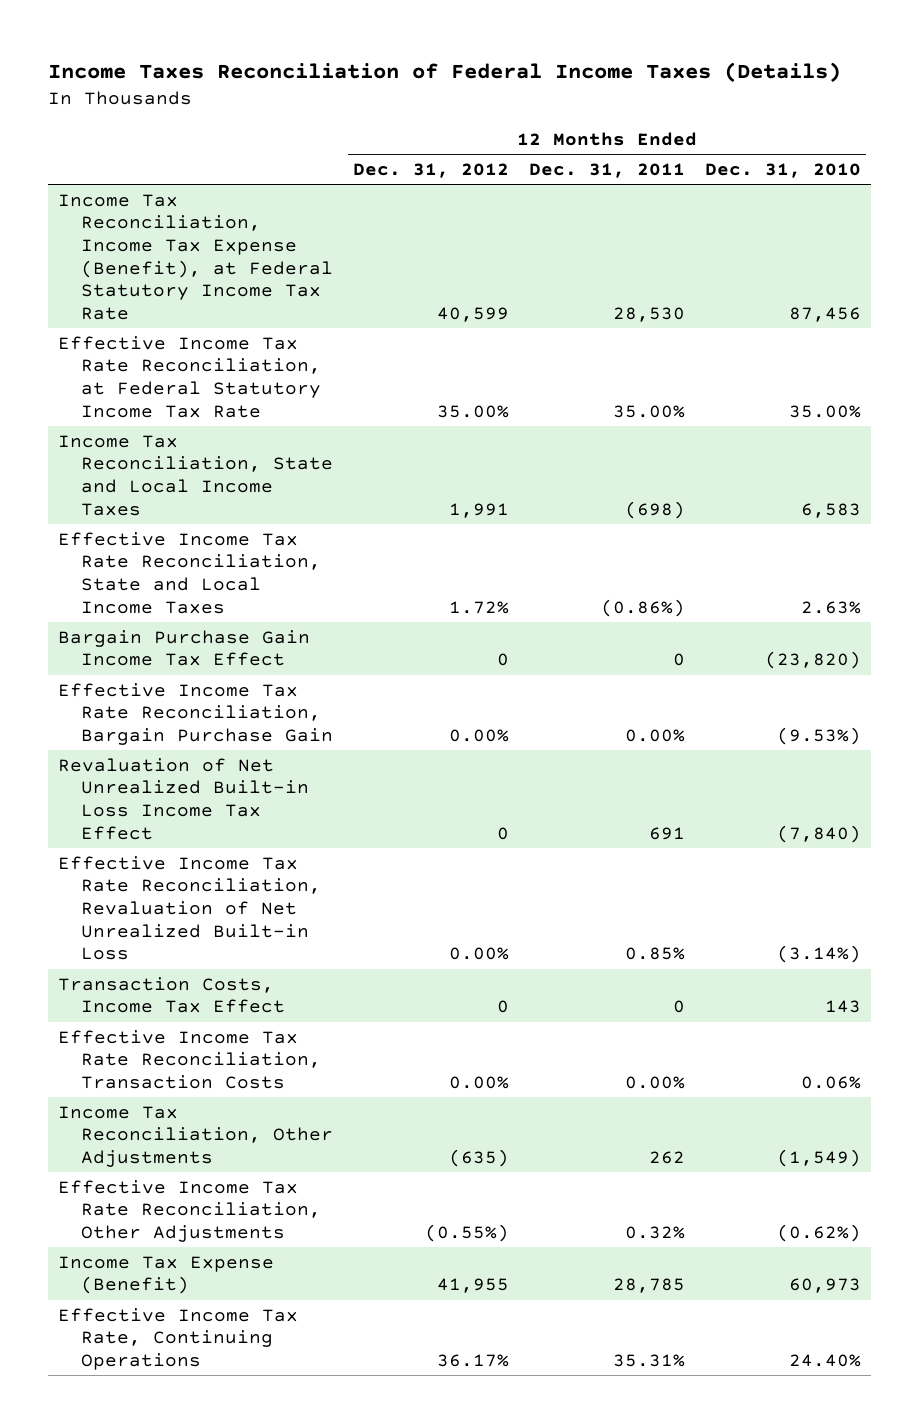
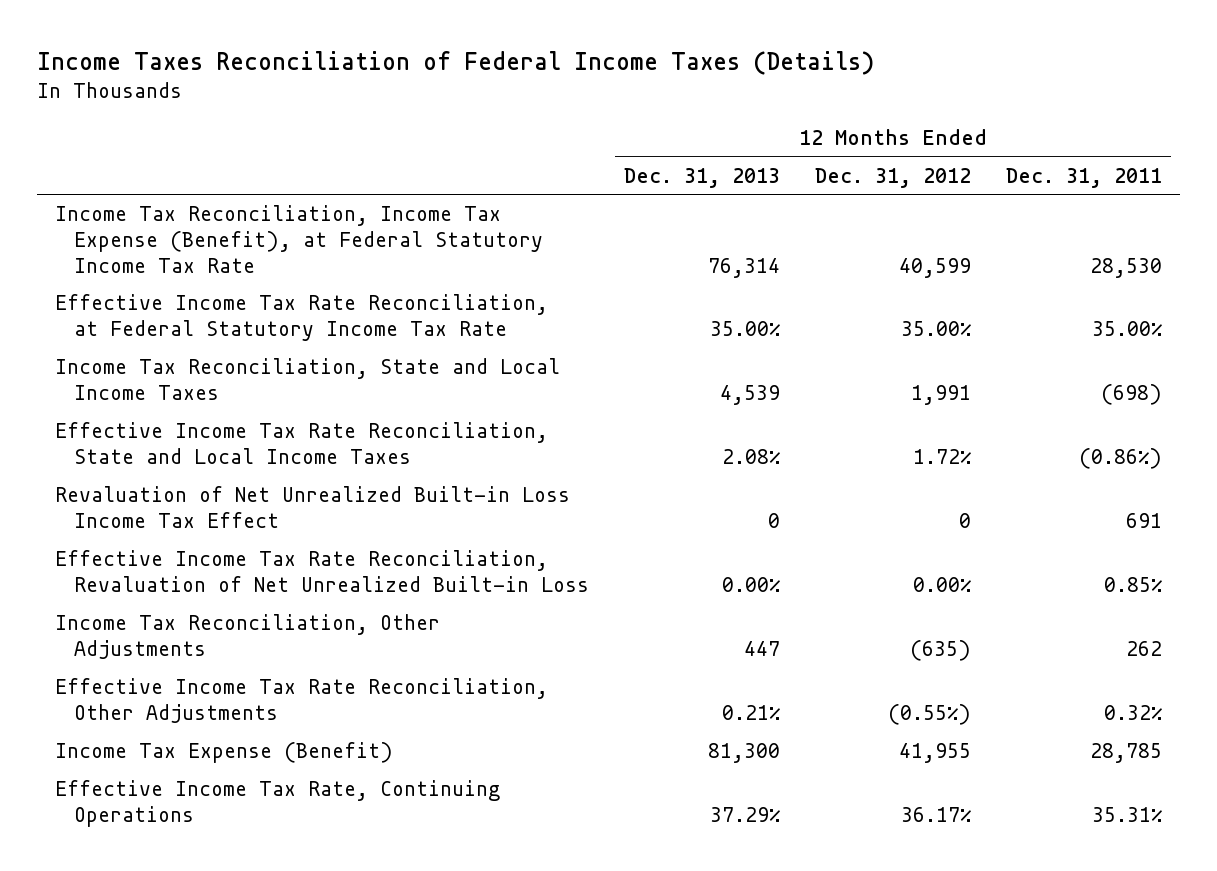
[704,163,861,179] Dec. 31, 2010 -> none
none -> [624,167,781,188] Dec. 31, 2013
[57,629,310,667] Bargain Purchase Gain Income Tax Effect -> none
[57,682,334,746] Effective Income Tax Rate Reconciliation, Bargain Purchase Gain -> none
[57,976,286,1014] Transaction Costs, Income Tax Effect -> none
[57,1029,322,1090] Effective Income Tax Rate Reconciliation, Transaction Costs -> none

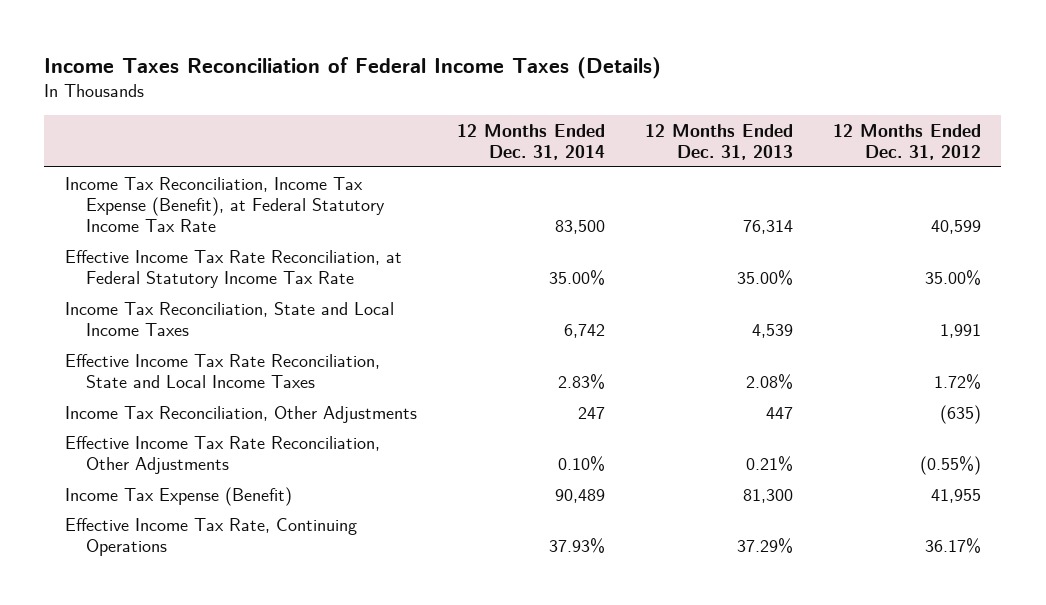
[1006,167,1163,188] Dec. 31, 2011 -> none
none -> [456,123,605,161] 12 Months Ended Dec. 31, 2014
[54,486,570,528] Revaluation of Net Unrealized Built-in Loss Income Tax Effect -> none
[54,550,590,592] Effective Income Tax Rate Reconciliation, Revaluation of Net Unrealized Built-in Loss -> none

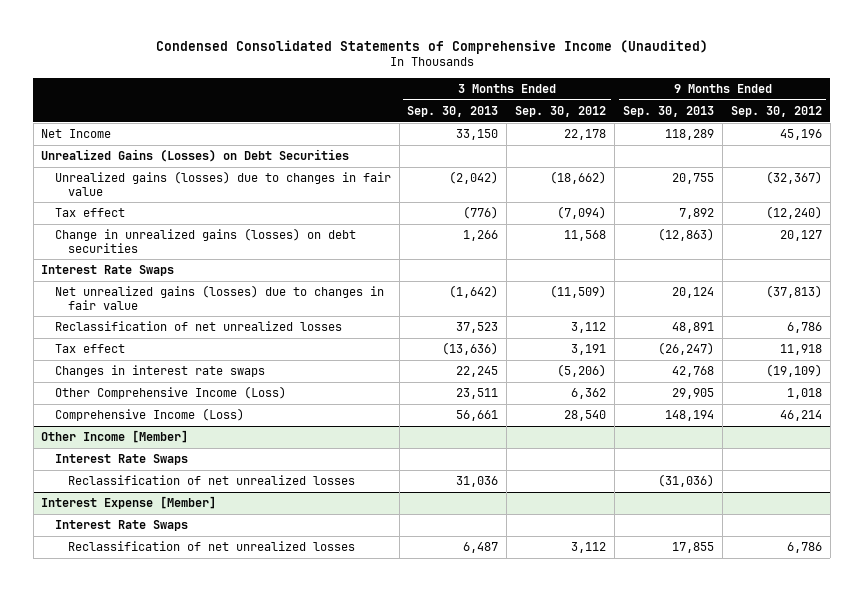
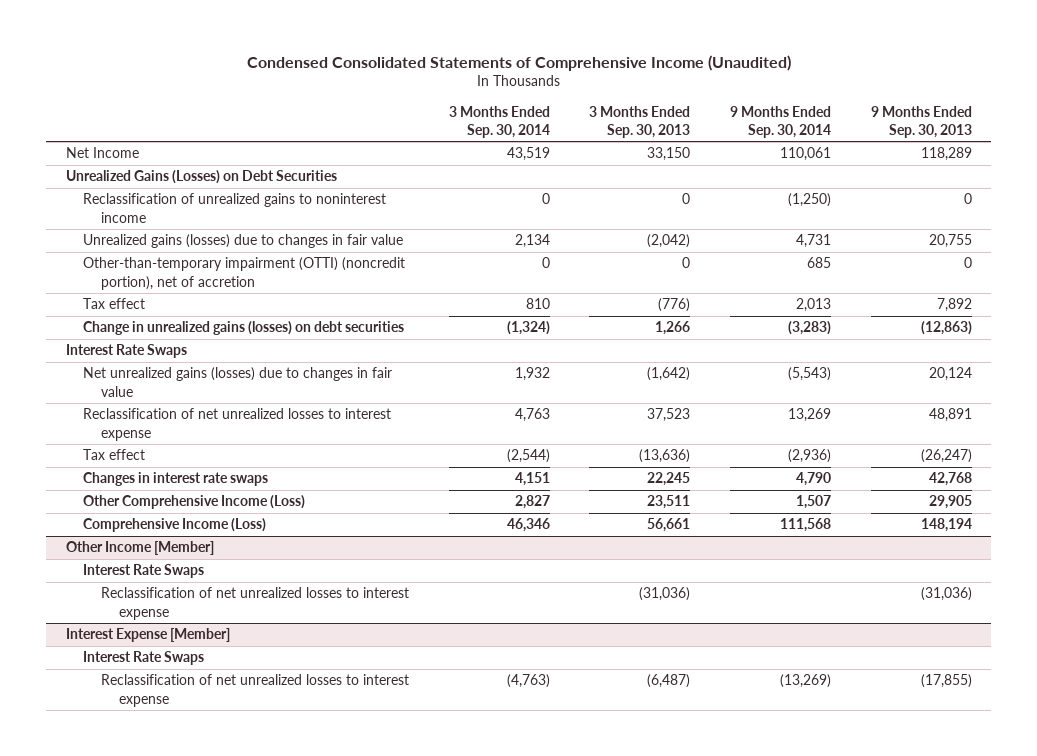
[515,106,607,118] Sep. 30, 2012 -> none
[731,106,823,118] Sep. 30, 2012 -> none
none -> [448,105,550,138] 3 Months Ended Sep. 30, 2014
none -> [729,105,831,138] 9 Months Ended Sep. 30, 2014
none -> [83,193,387,223] Reclassification of unrealized gains to noninterest income
none -> [83,257,406,290] Other-than-temporary impairment (OTTI) (noncredit portion), net of accretion
[54,321,342,332] Reclassification of net unrealized losses -> [83,408,392,441] Reclassification of net unrealized losses to interest expense
[67,475,355,486] Reclassification of net unrealized losses -> [101,587,410,620] Reclassification of net unrealized losses to interest expense
[456,476,499,488] 31,036 -> [639,587,691,602] (31,036)
[67,541,355,552] Reclassification of net unrealized losses -> [101,674,410,707] Reclassification of net unrealized losses to interest expense
[463,542,499,554] 6,487 -> [647,674,691,689] (6,487)
[672,542,715,554] 17,855 -> [920,674,972,689] (17,855)

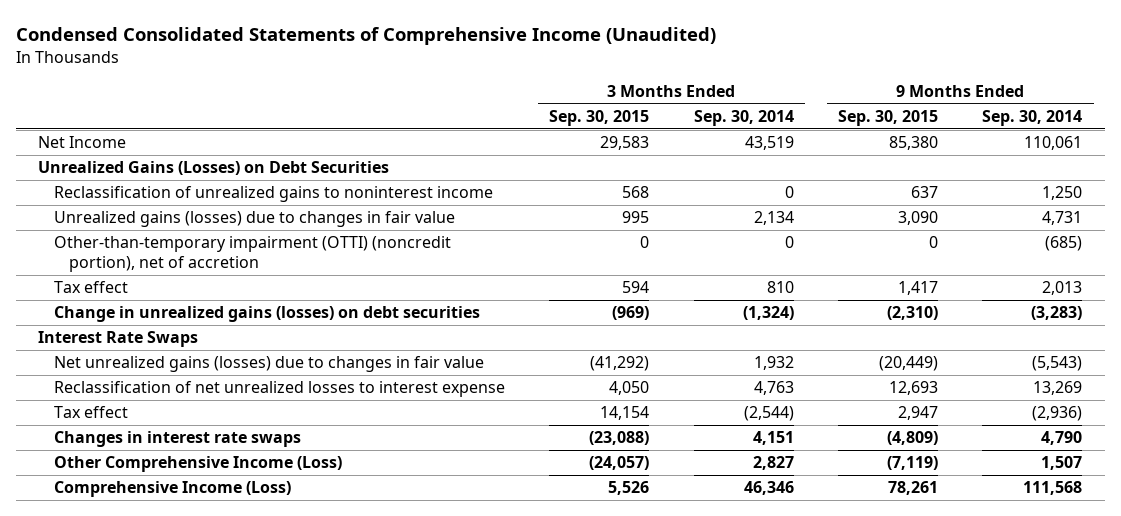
[589,105,691,138] 3 Months Ended Sep. 30, 2013 -> none
[870,105,972,138] 9 Months Ended Sep. 30, 2013 -> none
none -> [549,110,650,127] Sep. 30, 2015
none -> [837,110,938,127] Sep. 30, 2015
[787,193,831,208] (1,250) -> [1042,186,1083,201] 1,250
[806,257,831,269] 685 -> [1045,236,1083,252] (685)
[65,541,214,556] Other Income [Member] -> none
[83,564,205,579] Interest Rate Swaps -> none
[101,587,410,620] Reclassification of net unrealized losses to interest expense -> none
[65,628,230,643] Interest Expense [Member] -> none
[83,651,205,666] Interest Rate Swaps -> none
[101,674,410,707] Reclassification of net unrealized losses to interest expense -> none

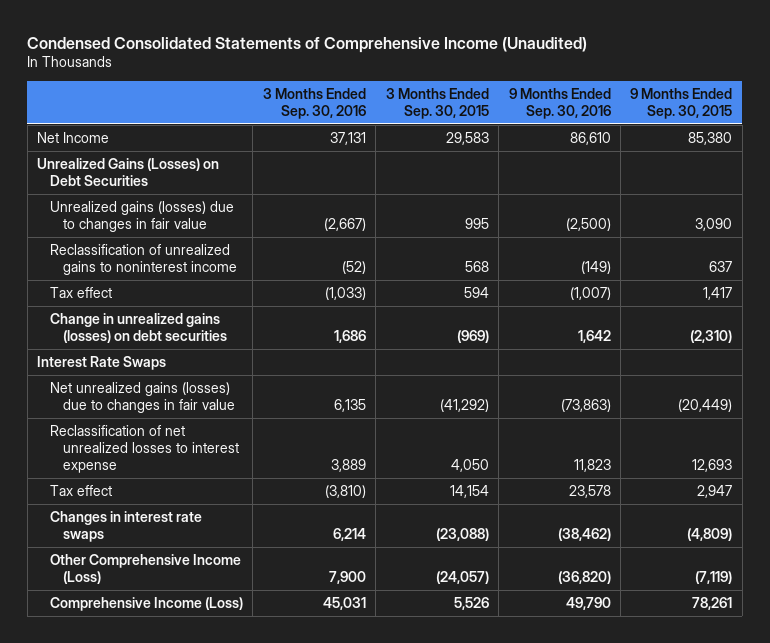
[693,110,794,127] Sep. 30, 2014 -> none
[982,110,1083,127] Sep. 30, 2014 -> none
none -> [262,88,366,120] 3 Months Ended Sep. 30, 2016
none -> [508,88,611,120] 9 Months Ended Sep. 30, 2016
[53,236,451,273] Other-than-temporary impairment (OTTI) (noncredit portion), net of accretion -> none
[53,186,493,203] Reclassification of unrealized gains to noninterest income -> [50,243,237,275] Reclassification of unrealized gains to noninterest income

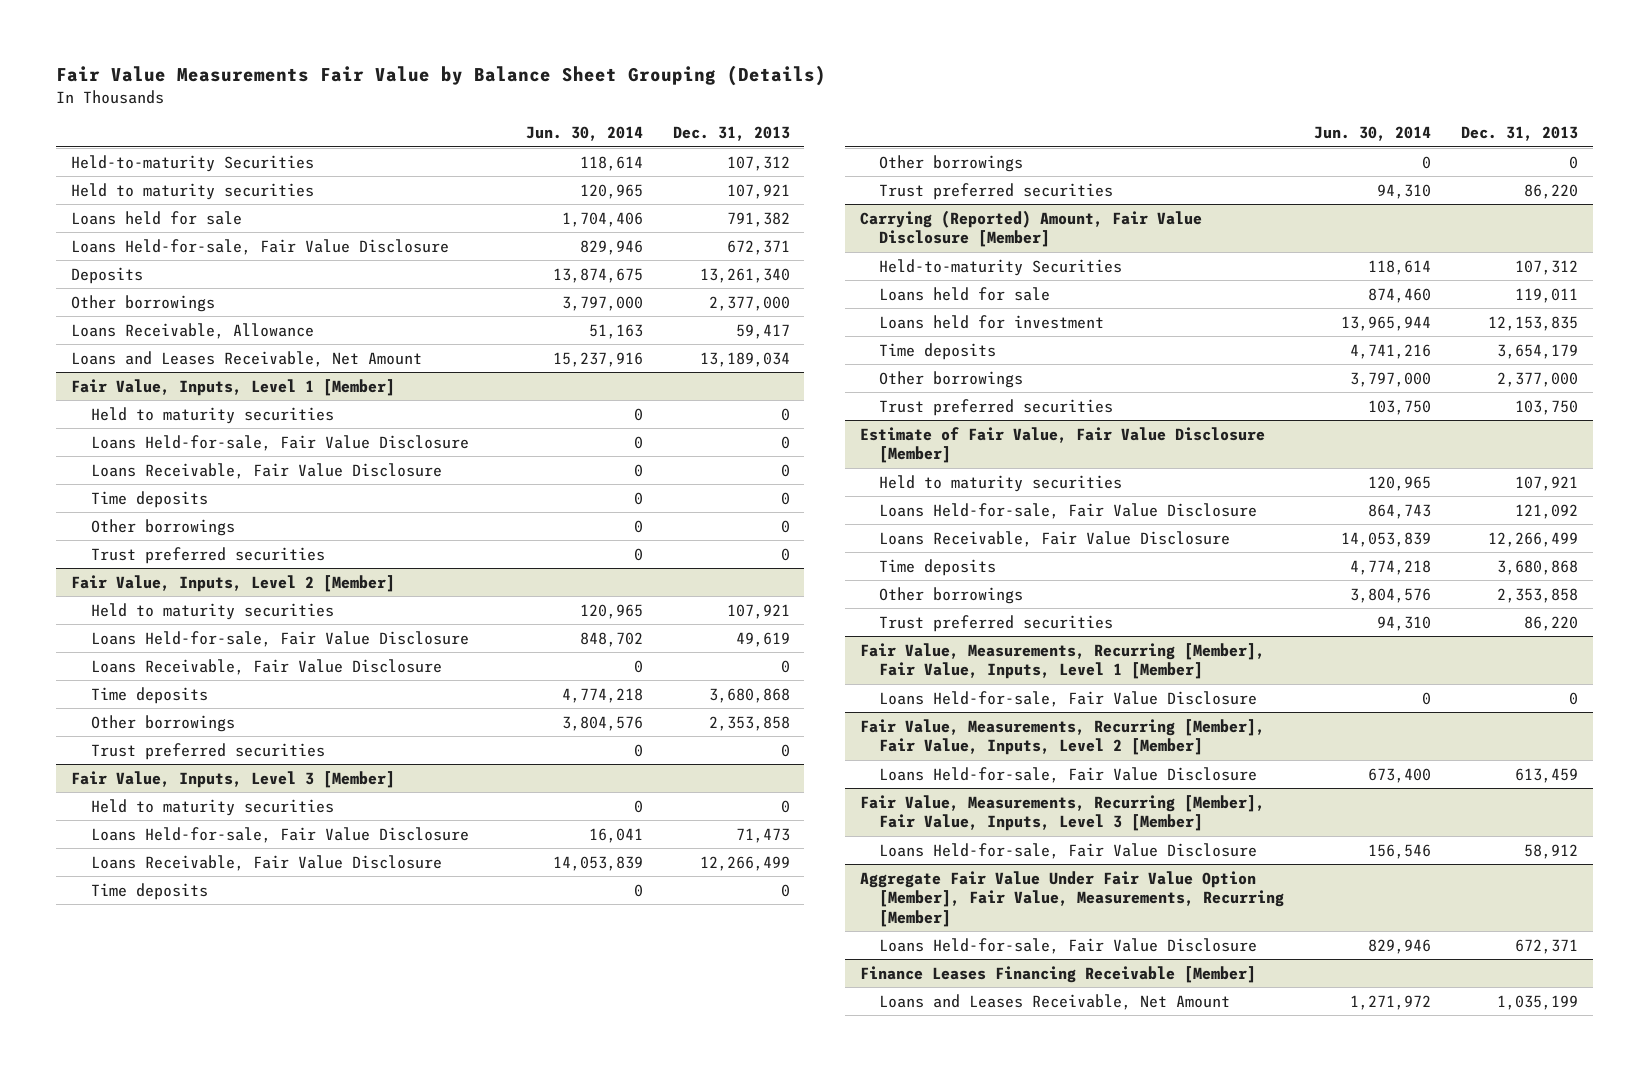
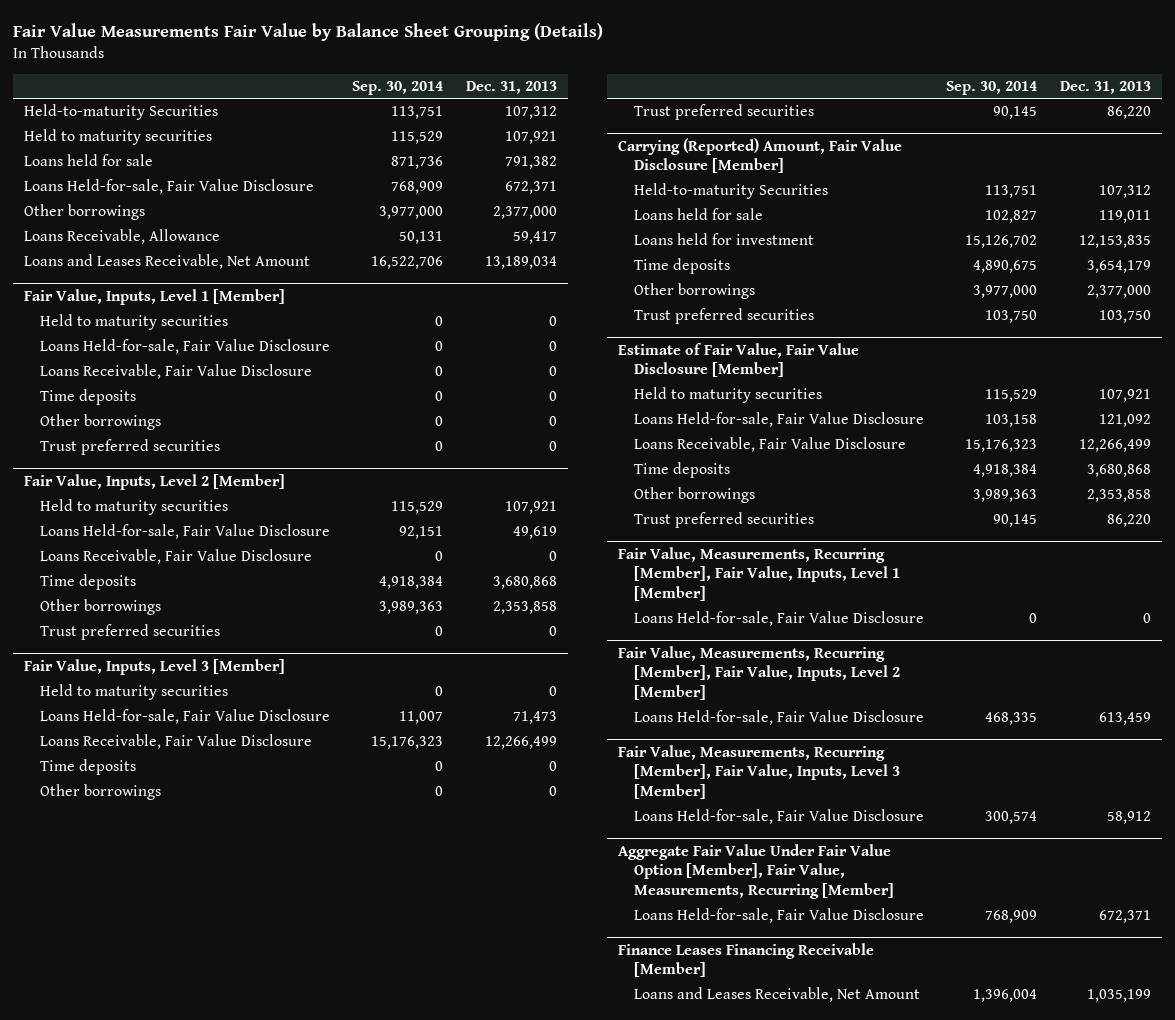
[525,126,643,142] Jun. 30, 2014 -> none
none -> [352,80,444,95] Sep. 30, 2014
[70,266,143,284] Deposits -> none

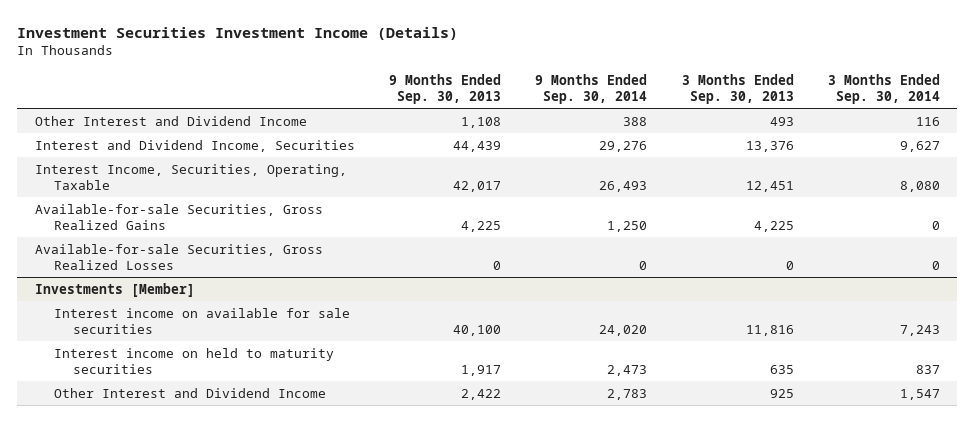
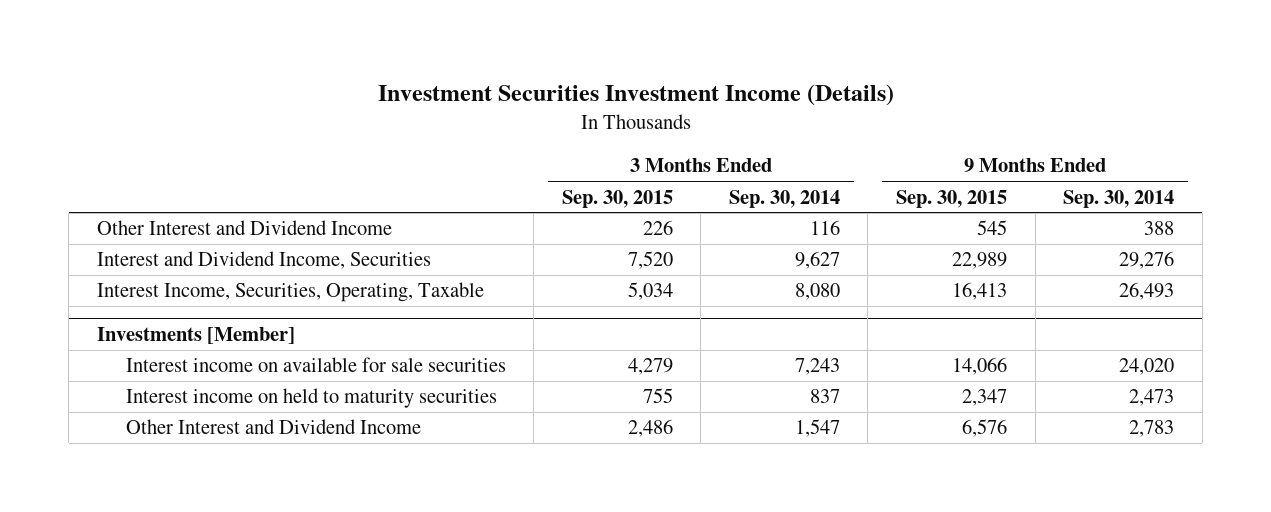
[389,74,502,104] 9 Months Ended Sep. 30, 2013 -> none
[681,74,794,104] 3 Months Ended Sep. 30, 2013 -> none
none -> [561,189,673,208] Sep. 30, 2015
none -> [895,189,1007,208] Sep. 30, 2015
[34,203,323,230] Available-for-sale Securities, Gross Realized Gains -> none
[34,243,323,270] Available-for-sale Securities, Gross Realized Losses -> none

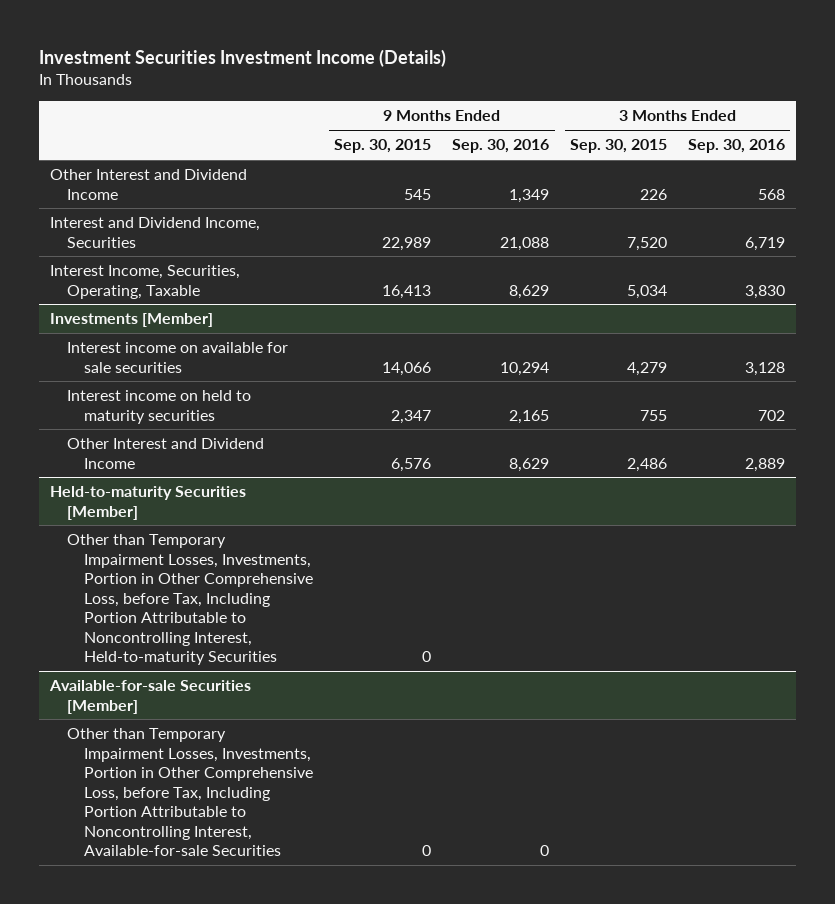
[728,189,840,208] Sep. 30, 2014 -> none
[1063,189,1175,208] Sep. 30, 2014 -> none
none -> [452,139,550,154] Sep. 30, 2016
none -> [688,139,786,154] Sep. 30, 2016
none -> [49,486,246,520] Held-to-maturity Securities [Member]
none -> [67,534,314,666] Other than Temporary Impairment Losses, Investments, Portion in Other Comprehensive Loss, before Tax, Including Portion Attributable to Noncontrolling Interest, Held-to-maturity Securities
none -> [48,680,251,714] Available-for-sale Securities [Member]
none -> [67,728,314,857] Other than Temporary Impairment Losses, Investments, Portion in Other Comprehensive Loss, before Tax, Including Portion Attributable to Noncontrolling Interest, Available-for-sale Securities

